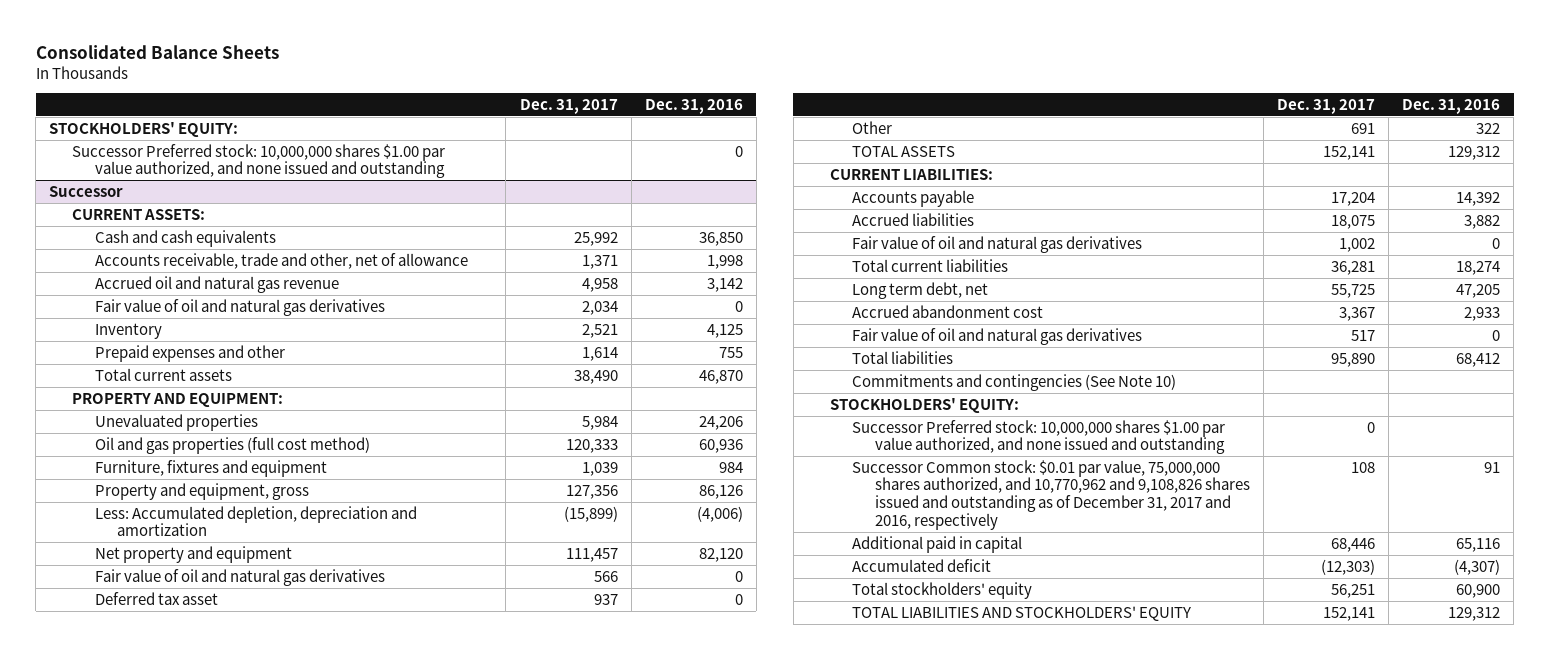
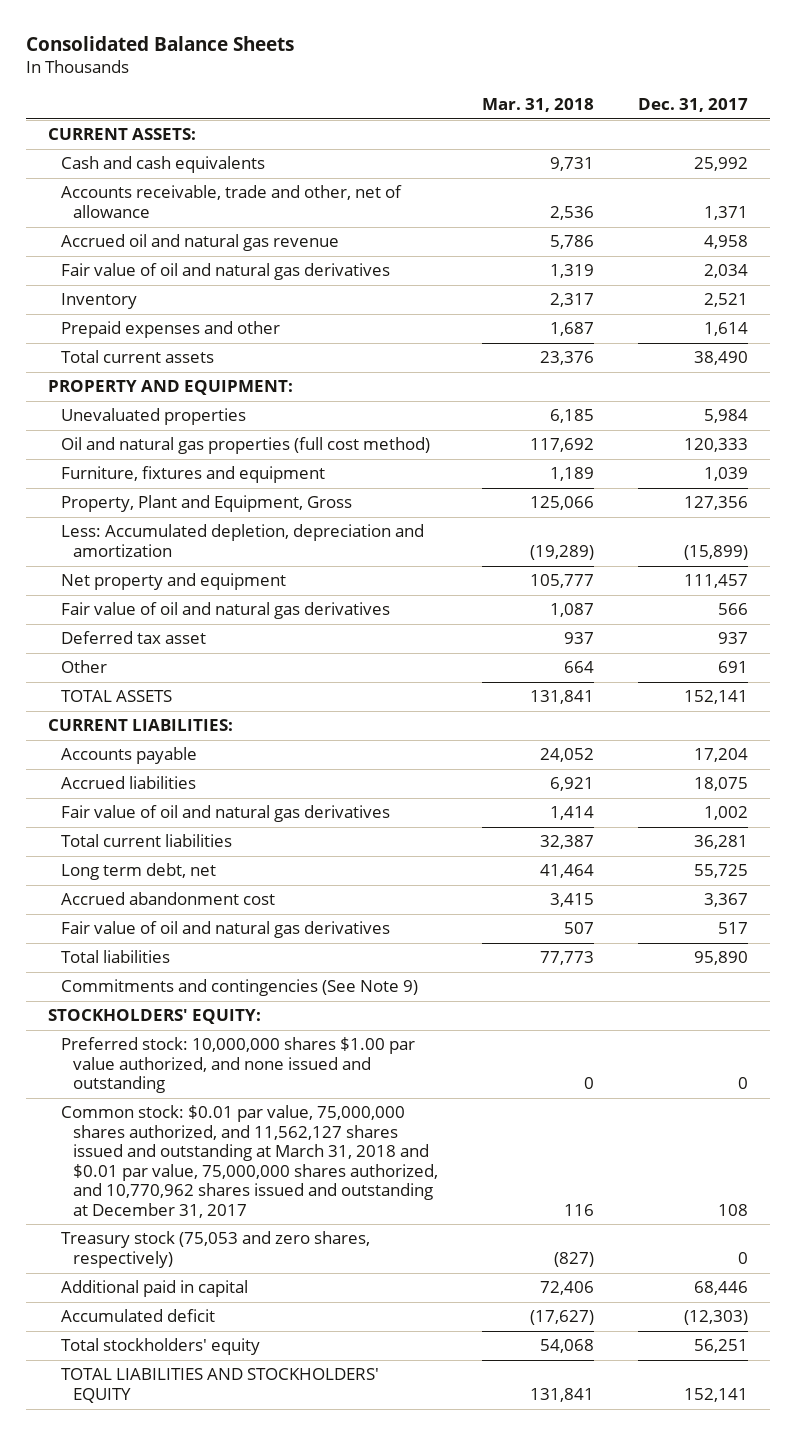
[644,99,743,115] Dec. 31, 2016 -> none
none -> [482,97,595,112] Mar. 31, 2018
[49,121,239,137] STOCKHOLDERS' EQUITY: -> none
[71,143,445,179] Successor Preferred stock: 10,000,000 shares $1.00 par value authorized, and none issued and outstanding -> none
[49,185,124,197] Successor -> none
[94,436,370,454] Oil and gas properties (full cost method) -> [60,437,430,455] Oil and natural gas properties (full cost method)
[94,482,309,500] Property and equipment, gross -> [60,495,352,513] Property, Plant and Equipment, Gross
[852,373,1177,391] Commitments and contingencies (See Note 10) -> [60,979,418,997] Commitments and contingencies (See Note 9)
[852,419,1226,455] Successor Preferred stock: 10,000,000 shares $1.00 par value authorized, and none issued and outstanding -> [60,1037,415,1094] Preferred stock: 10,000,000 shares $1.00 par value authorized, and none issued and outstanding
[852,459,1250,530] Successor Common stock: $0.01 par value, 75,000,000 shares authorized, and 10,770,962 and 9,108,826 shares issued and outstanding as of December 31, 2017 and 2016, respectively -> [60,1105,439,1218] Common stock: $0.01 par value, 75,000,000 shares authorized, and 11,562,127 shares issued and outstanding at March 31, 2018 and $0.01 par value, 75,000,000 shares authorized, and 10,770,962 shares issued and outstanding at December 31, 2017
none -> [60,1231,370,1268] Treasury stock (75,053 and zero shares, respectively)

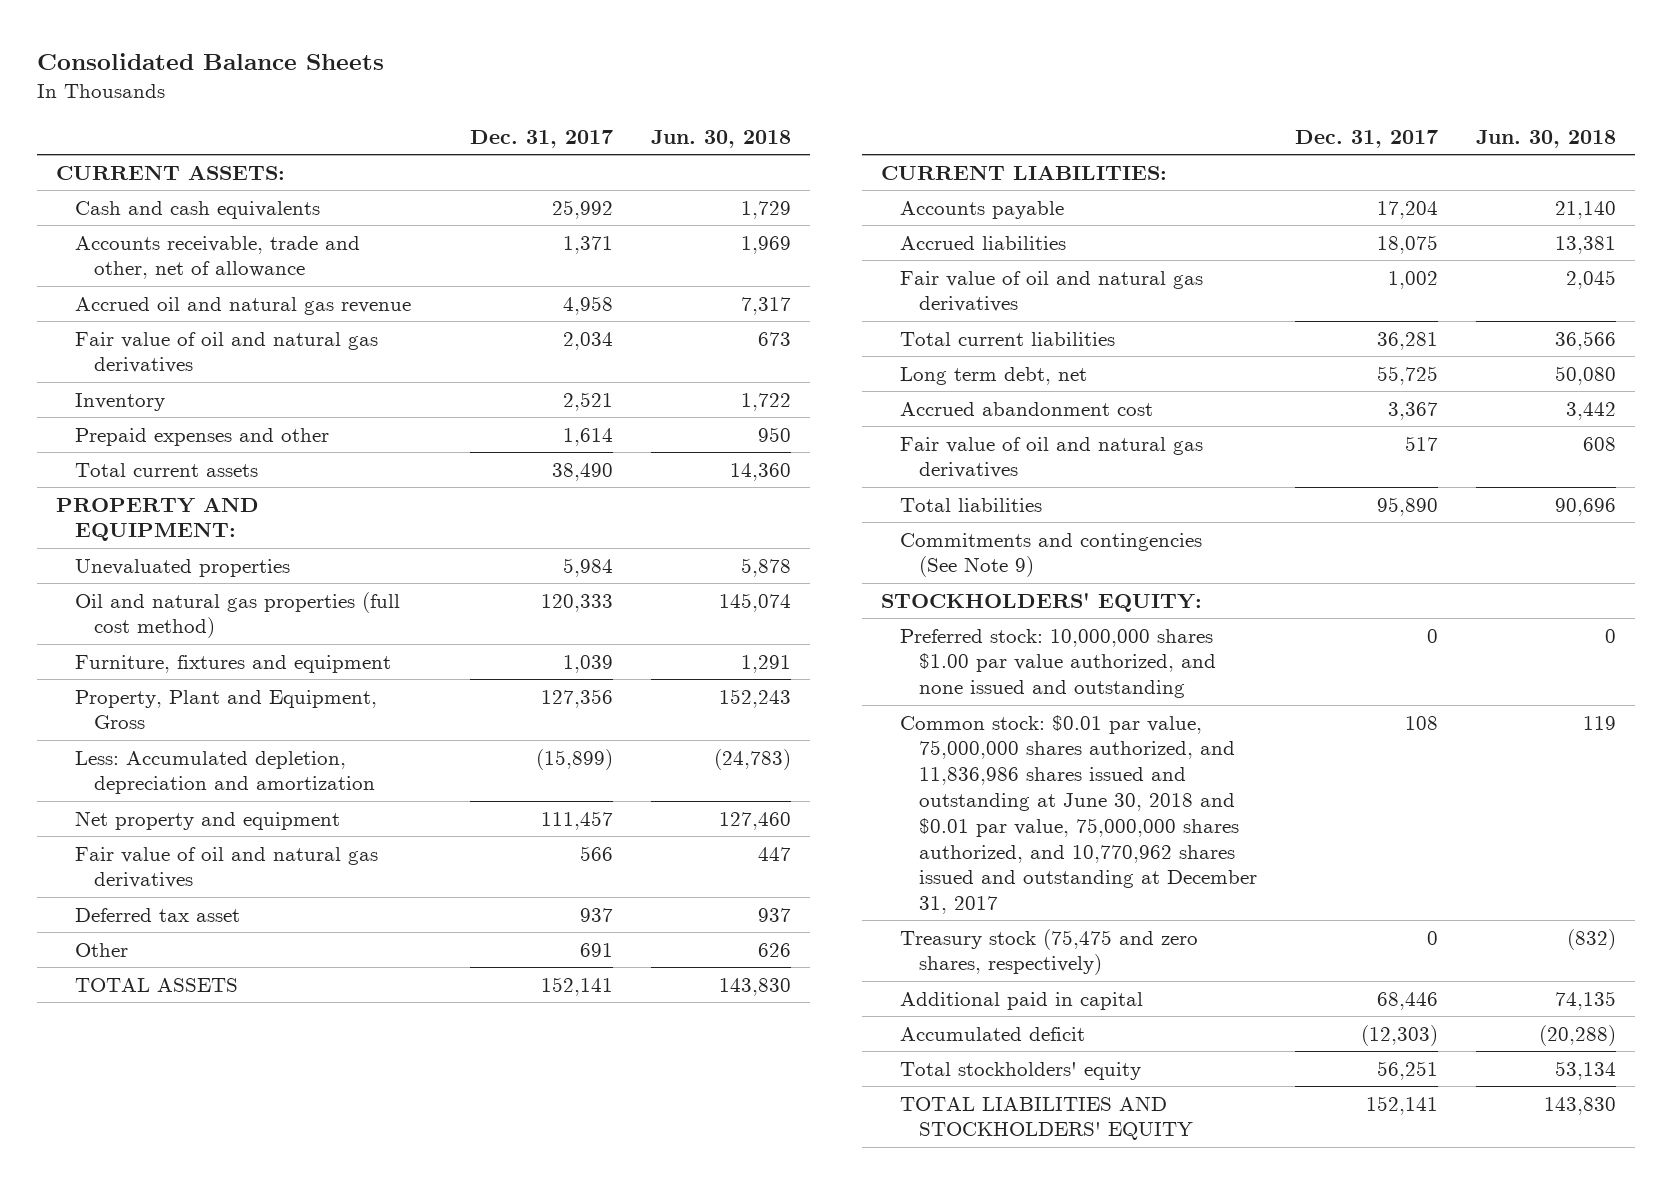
[482,97,595,112] Mar. 31, 2018 -> none
none -> [650,129,791,148] Jun. 30, 2018
[60,1105,439,1218] Common stock: $0.01 par value, 75,000,000 shares authorized, and 11,562,127 shares issued and outstanding at March 31, 2018 and $0.01 par value, 75,000,000 shares authorized, and 10,770,962 shares issued and outstanding at December 31, 2017 -> [900,714,1258,915] Common stock: $0.01 par value, 75,000,000 shares authorized, and 11,836,986 shares issued and outstanding at June 30, 2018 and $0.01 par value, 75,000,000 shares authorized, and 10,770,962 shares issued and outstanding at December 31, 2017
[60,1231,370,1268] Treasury stock (75,053 and zero shares, respectively) -> [900,928,1199,976] Treasury stock (75,475 and zero shares, respectively)

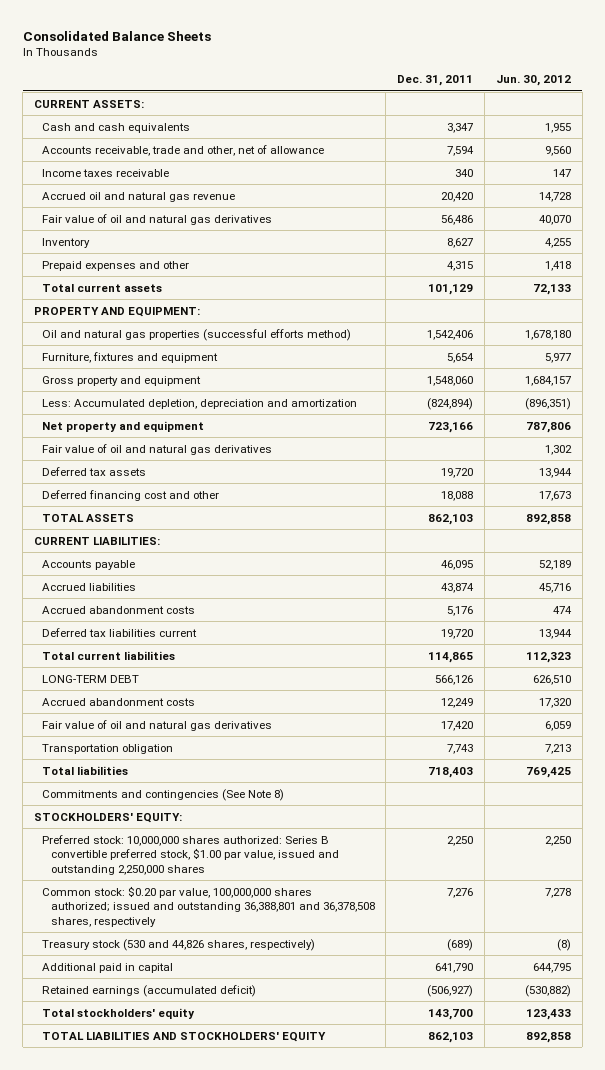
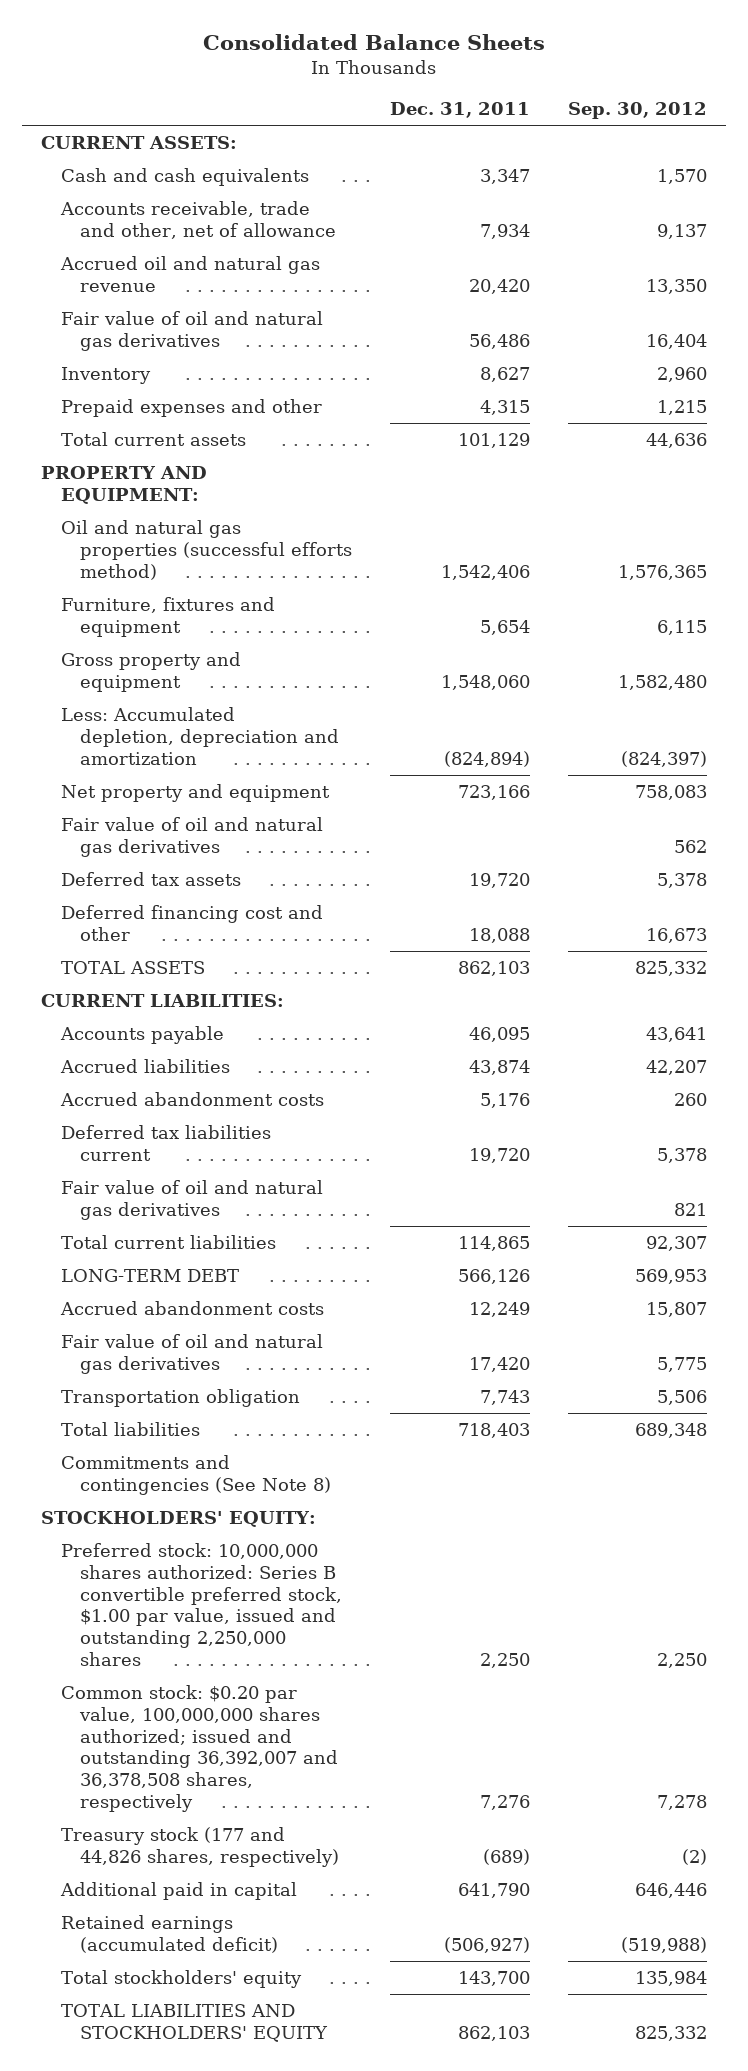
[495,75,571,87] Jun. 30, 2012 -> none
none -> [567,101,707,119] Sep. 30, 2012
[42,168,170,177] Income taxes receivable -> none
[447,145,475,156] 7,594 -> [480,223,531,239] 7,934
none -> [60,1180,323,1220] Fair value of oil and natural gas derivatives
[42,885,375,927] Common stock: $0.20 par value, 100,000,000 shares authorized; issued and outstanding 36,388,801 and 36,378,508 shares, respectively -> [60,1685,339,1813] Common stock: $0.20 par value, 100,000,000 shares authorized; issued and outstanding 36,392,007 and 36,378,508 shares, respectively
[42,938,316,951] Treasury stock (530 and 44,826 shares, respectively) -> [60,1827,340,1867] Treasury stock (177 and 44,826 shares, respectively)

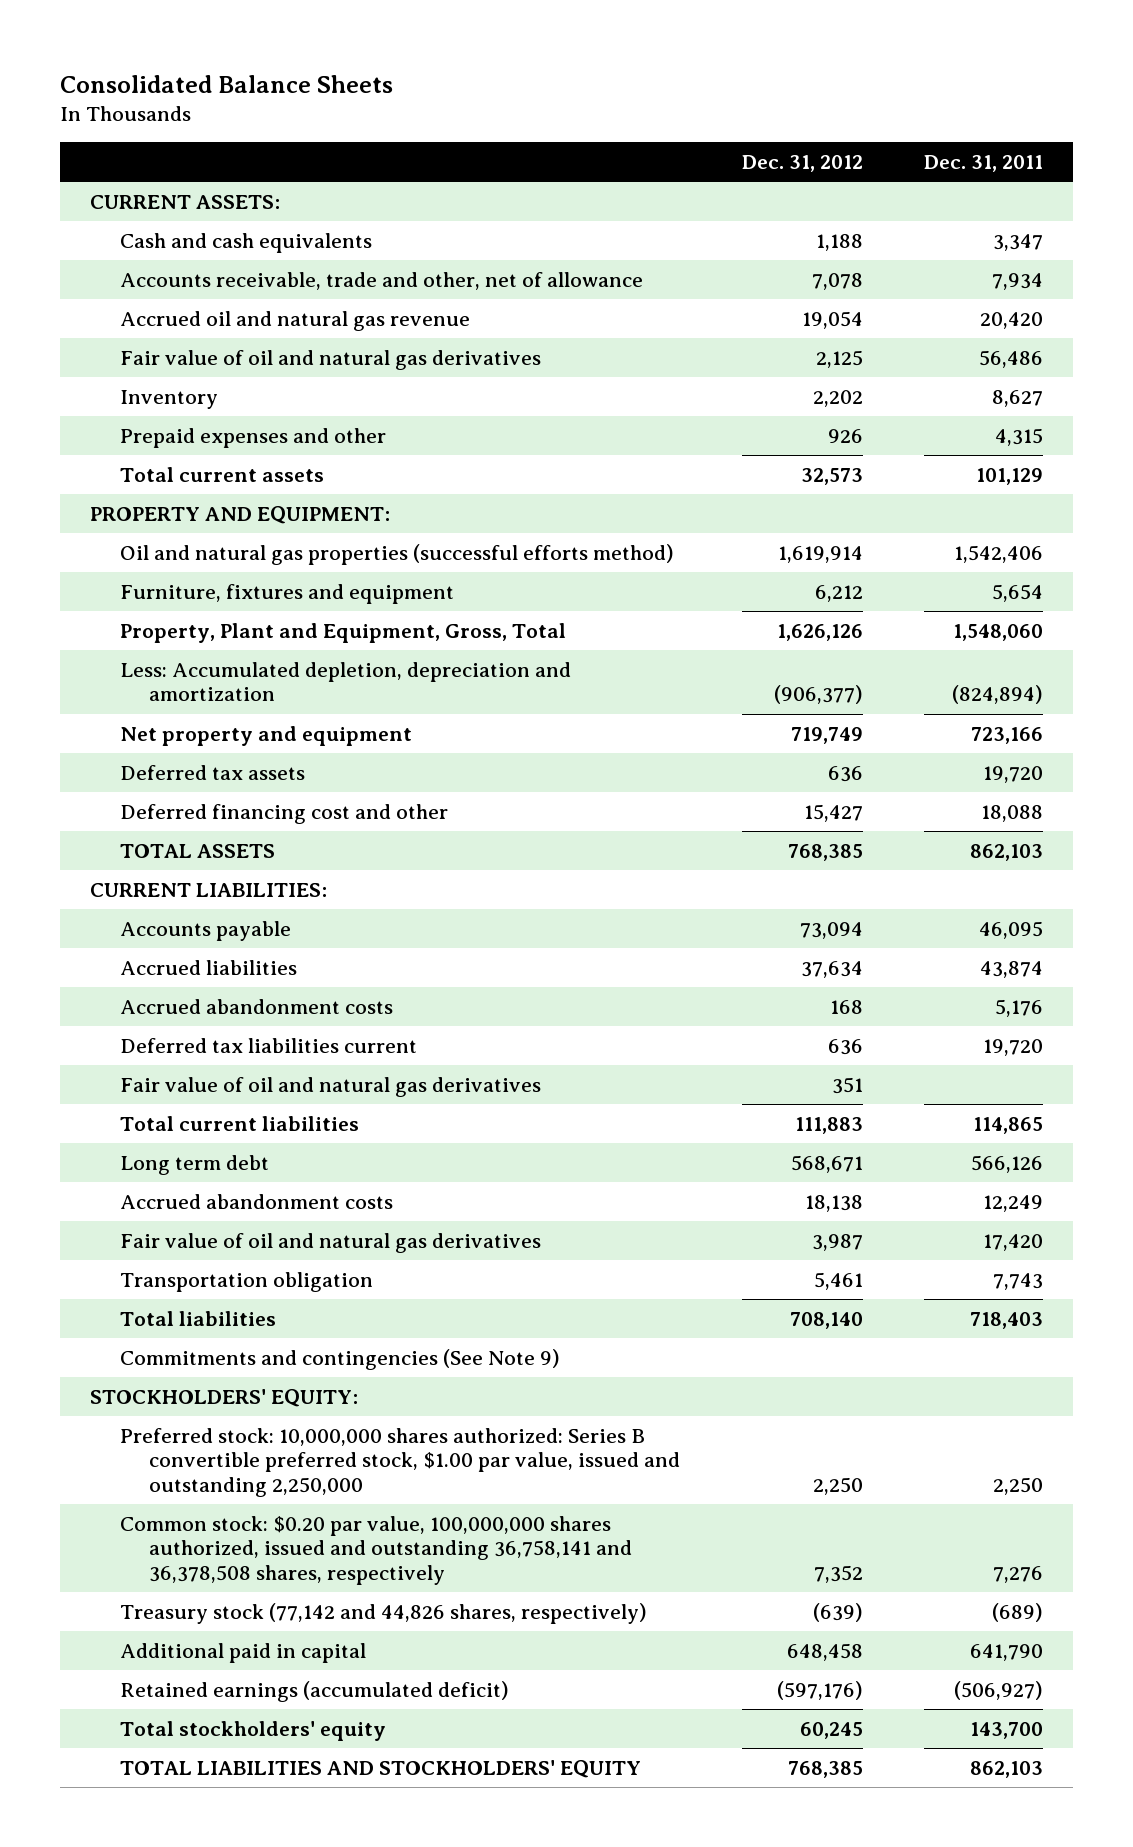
[567,101,707,119] Sep. 30, 2012 -> none
none -> [741,154,863,172] Dec. 31, 2012
[60,652,241,692] Gross property and equipment -> [119,622,566,643] Property, Plant and Equipment, Gross, Total
[60,817,323,857] Fair value of oil and natural gas derivatives -> none
[60,1269,239,1283] LONG-TERM DEBT -> [119,1154,269,1175] Long term debt
[60,1455,332,1495] Commitments and contingencies (See Note 8) -> [119,1348,560,1370] Commitments and contingencies (See Note 9)
[60,1543,343,1667] Preferred stock: 10,000,000 shares authorized: Series B convertible preferred stock, $1.00 par value, issued and outstanding 2,250,000 shares -> [119,1427,681,1498] Preferred stock: 10,000,000 shares authorized: Series B convertible preferred stock, $1.00 par value, issued and outstanding 2,250,000
[60,1685,339,1813] Common stock: $0.20 par value, 100,000,000 shares authorized; issued and outstanding 36,392,007 and 36,378,508 shares, respectively -> [119,1515,633,1586] Common stock: $0.20 par value, 100,000,000 shares authorized, issued and outstanding 36,758,141 and 36,378,508 shares, respectively
[60,1827,340,1867] Treasury stock (177 and 44,826 shares, respectively) -> [119,1602,647,1624] Treasury stock (77,142 and 44,826 shares, respectively)

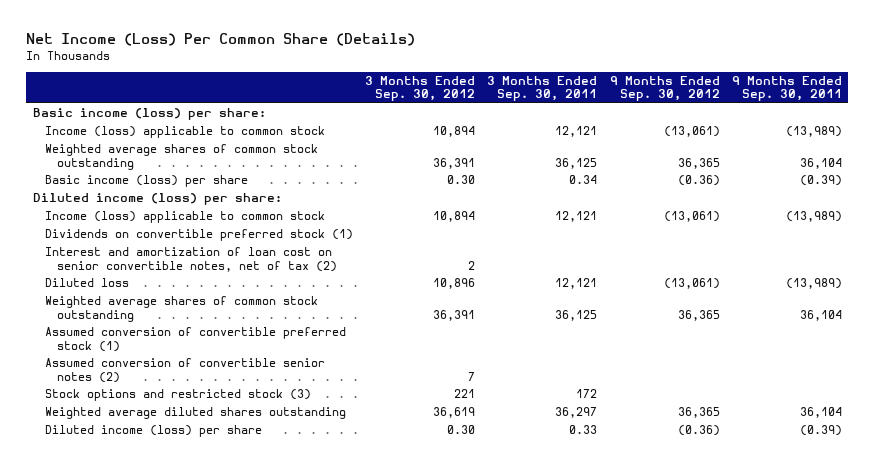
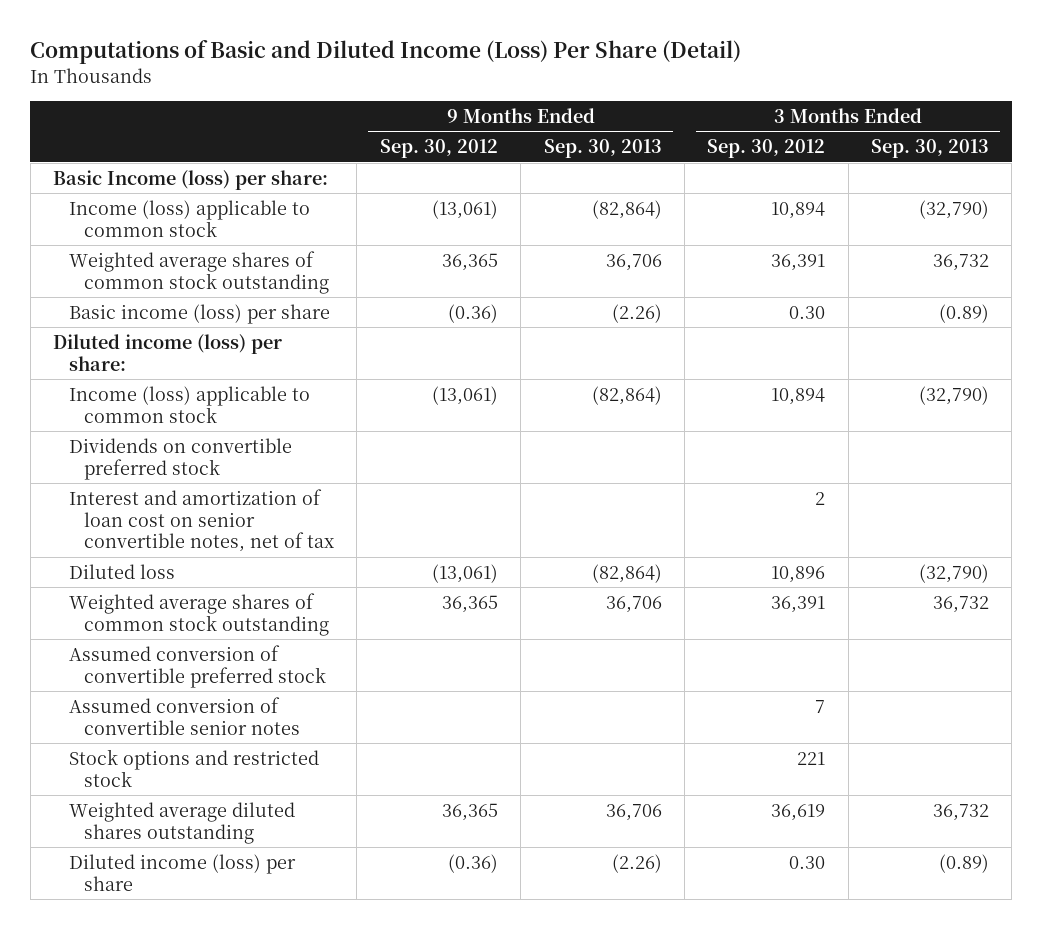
[26,33,416,47] Net Income (Loss) Per Common Share (Details) -> [30,40,742,65] Computations of Basic and Diluted Income (Loss) Per Share (Detail)
[487,75,598,102] 3 Months Ended Sep. 30, 2011 -> none
[732,75,843,102] 9 Months Ended Sep. 30, 2011 -> none
none -> [543,139,662,159] Sep. 30, 2013
none -> [871,139,990,159] Sep. 30, 2013
[32,108,266,121] Basic income (loss) per share: -> [52,169,328,190] Basic Income (loss) per share:
[44,229,353,242] Dividends on convertible preferred stock (1) -> [68,437,292,480] Dividends on convertible preferred stock
[44,247,337,272] Interest and amortization of loan cost on senior convertible notes, net of tax (2) -> [68,488,335,553] Interest and amortization of loan cost on senior convertible notes, net of tax
[44,327,346,352] Assumed conversion of convertible preferred stock (1) -> [68,644,327,688] Assumed conversion of convertible preferred stock
[44,358,325,383] Assumed conversion of convertible senior notes (2) -> [68,696,301,735] Assumed conversion of convertible senior notes
[44,389,311,402] Stock options and restricted stock (3) -> [68,748,319,787] Stock options and restricted stock

